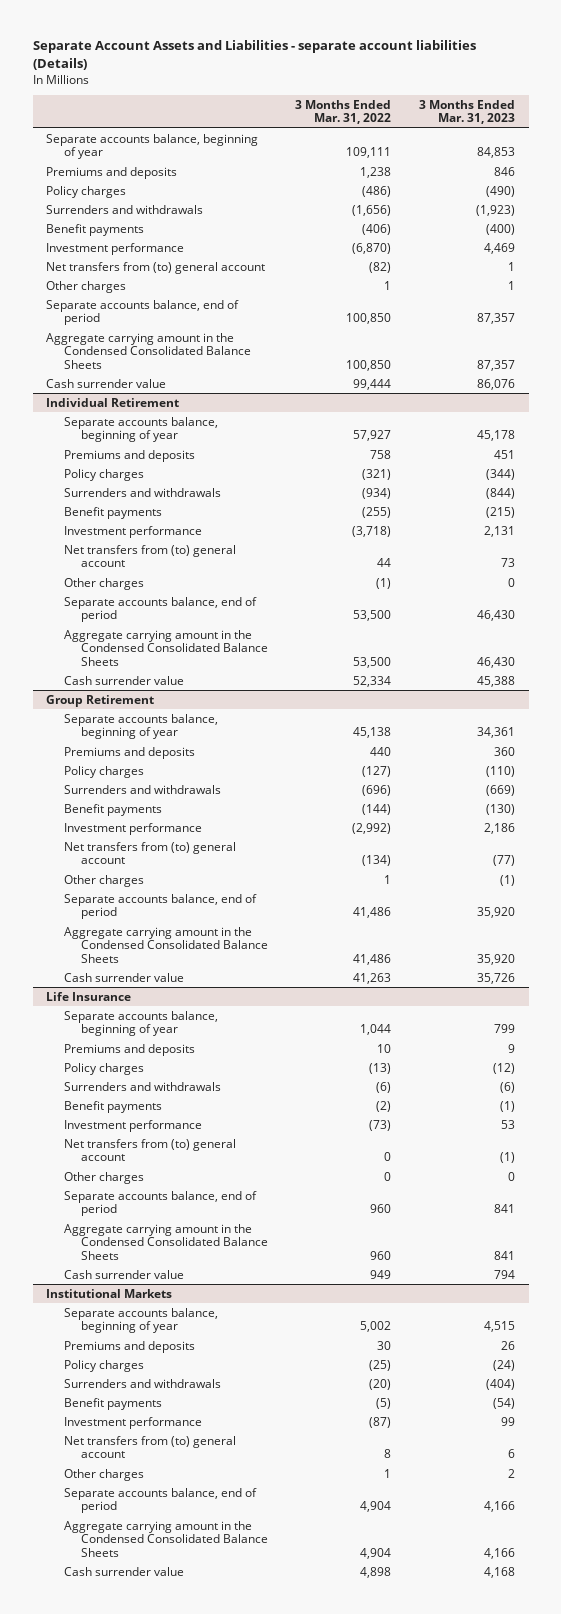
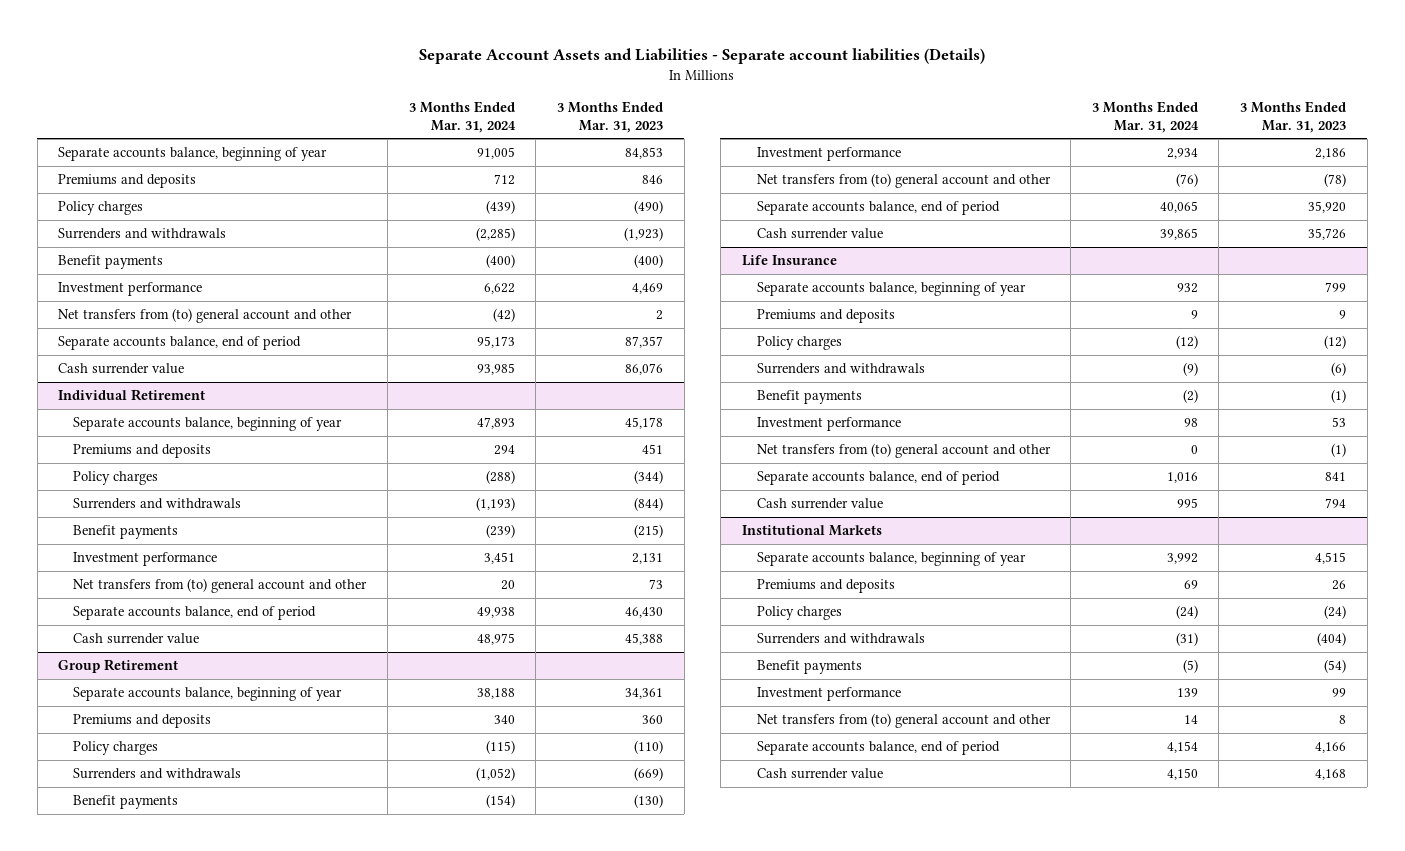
[32,40,476,71] Separate Account Assets and Liabilities - separate account liabilities (Details) -> [419,47,986,64] Separate Account Assets and Liabilities - Separate account liabilities (Details)
[295,99,392,125] 3 Months Ended Mar. 31, 2022 -> none
none -> [408,101,516,133] 3 Months Ended Mar. 31, 2024
[46,280,127,293] Other charges -> none
[46,261,266,274] Net transfers from (to) general account -> [58,308,353,324] Net transfers from (to) general account and other
[507,261,515,271] 1 -> [655,310,663,321] 2
[46,332,251,369] Aggregate carrying amount in the Condensed Consolidated Balance Sheets -> none
[63,577,144,590] Other charges -> none
[63,544,236,568] Net transfers from (to) general account -> [73,578,368,594] Net transfers from (to) general account and other
[63,629,268,666] Aggregate carrying amount in the Condensed Consolidated Balance Sheets -> none
[63,874,144,887] Other charges -> none
[63,841,236,865] Net transfers from (to) general account -> [756,173,1051,189] Net transfers from (to) general account and other
[492,855,515,867] (77) -> [1324,173,1347,188] (78)
[63,926,268,963] Aggregate carrying amount in the Condensed Consolidated Balance Sheets -> none
[63,1171,144,1184] Other charges -> none
[63,1138,236,1162] Net transfers from (to) general account -> [756,443,1051,459] Net transfers from (to) general account and other
[63,1223,268,1260] Aggregate carrying amount in the Condensed Consolidated Balance Sheets -> none
[63,1468,144,1481] Other charges -> none
[63,1435,236,1459] Net transfers from (to) general account -> [756,713,1051,729] Net transfers from (to) general account and other
[507,1449,515,1459] 6 -> [1339,715,1347,725] 8
[63,1520,268,1557] Aggregate carrying amount in the Condensed Consolidated Balance Sheets -> none

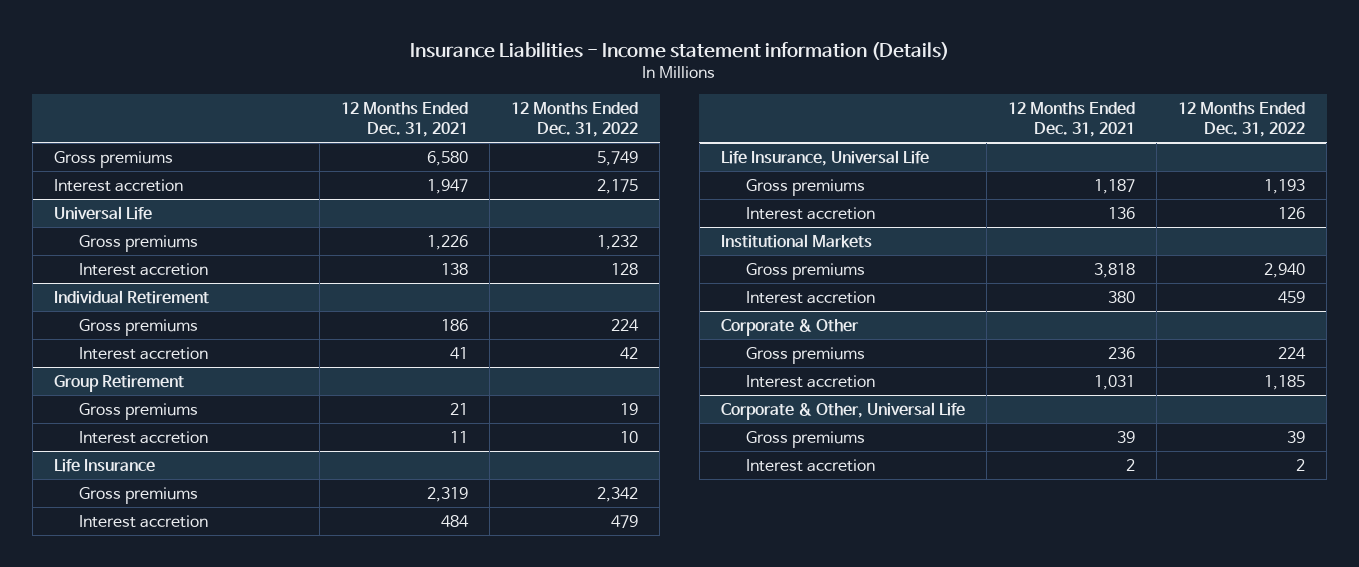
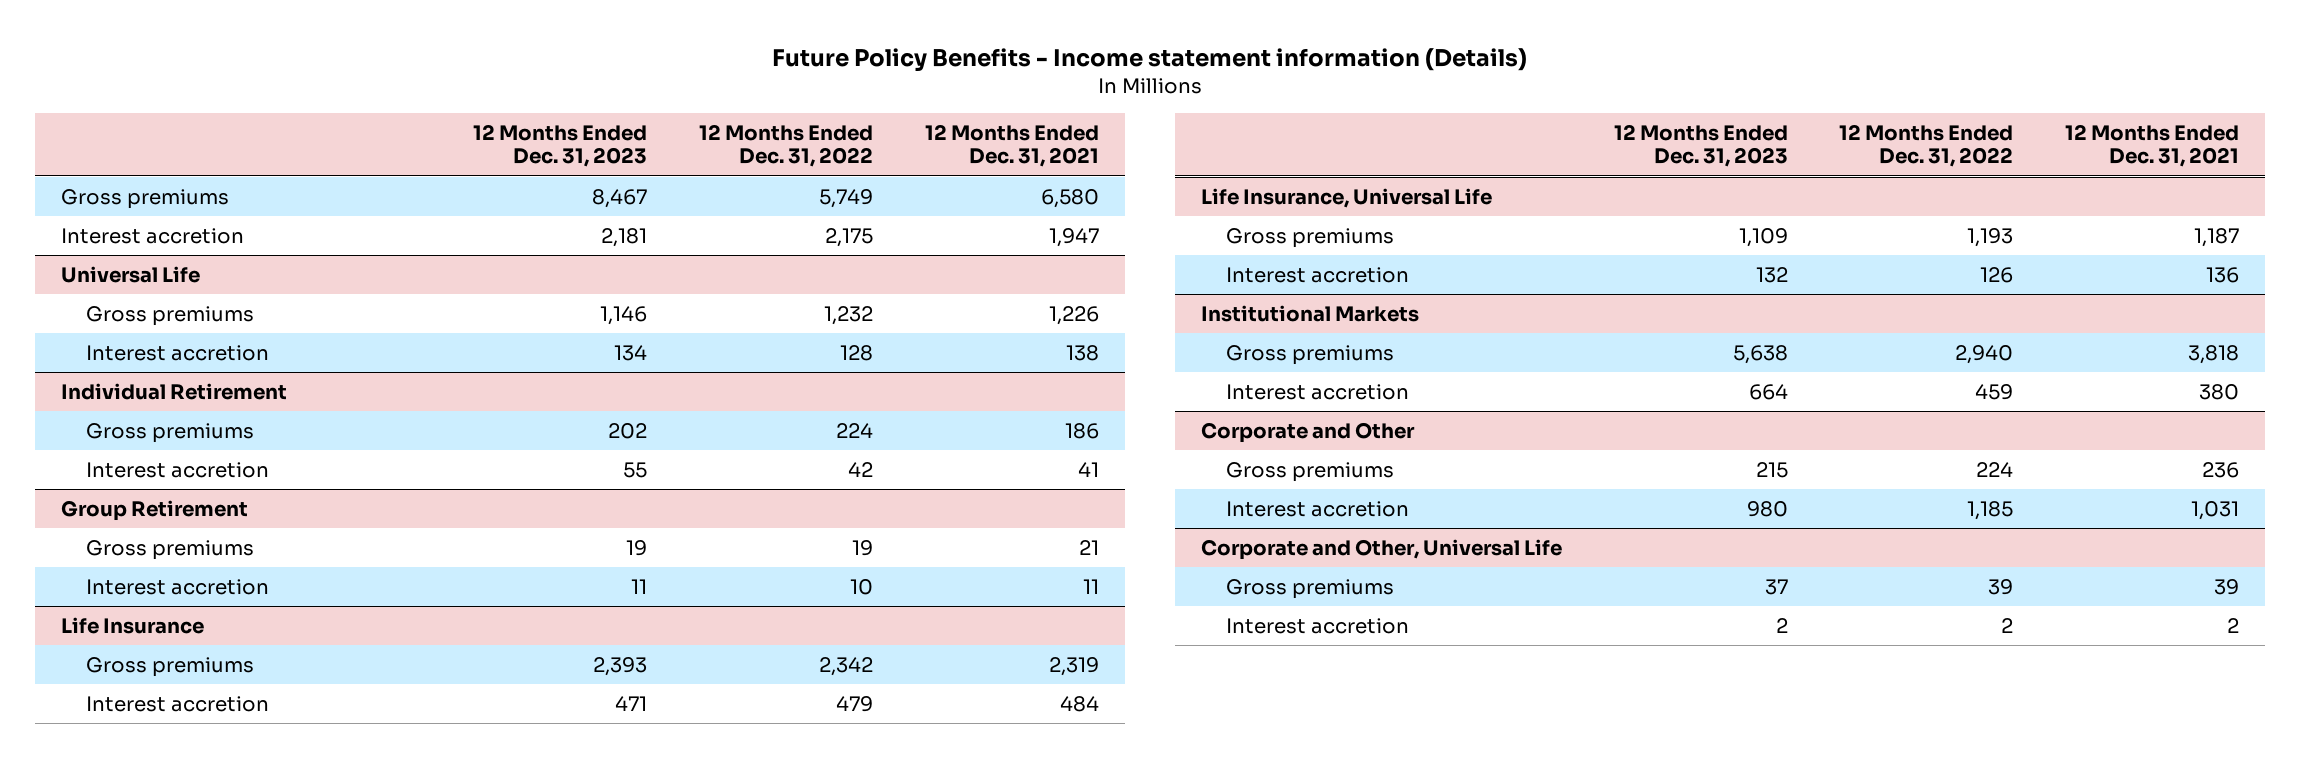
[410,41,950,60] Insurance Liabilities - Income statement information (Details) -> [771,48,1527,72] Future Policy Benefits - Income statement information (Details)
none -> [473,124,648,168] 12 Months Ended Dec. 31, 2023
[720,318,859,336] Corporate & Other -> [1200,421,1415,443] Corporate and Other
[720,401,965,420] Corporate & Other, Universal Life -> [1200,538,1562,560] Corporate and Other, Universal Life

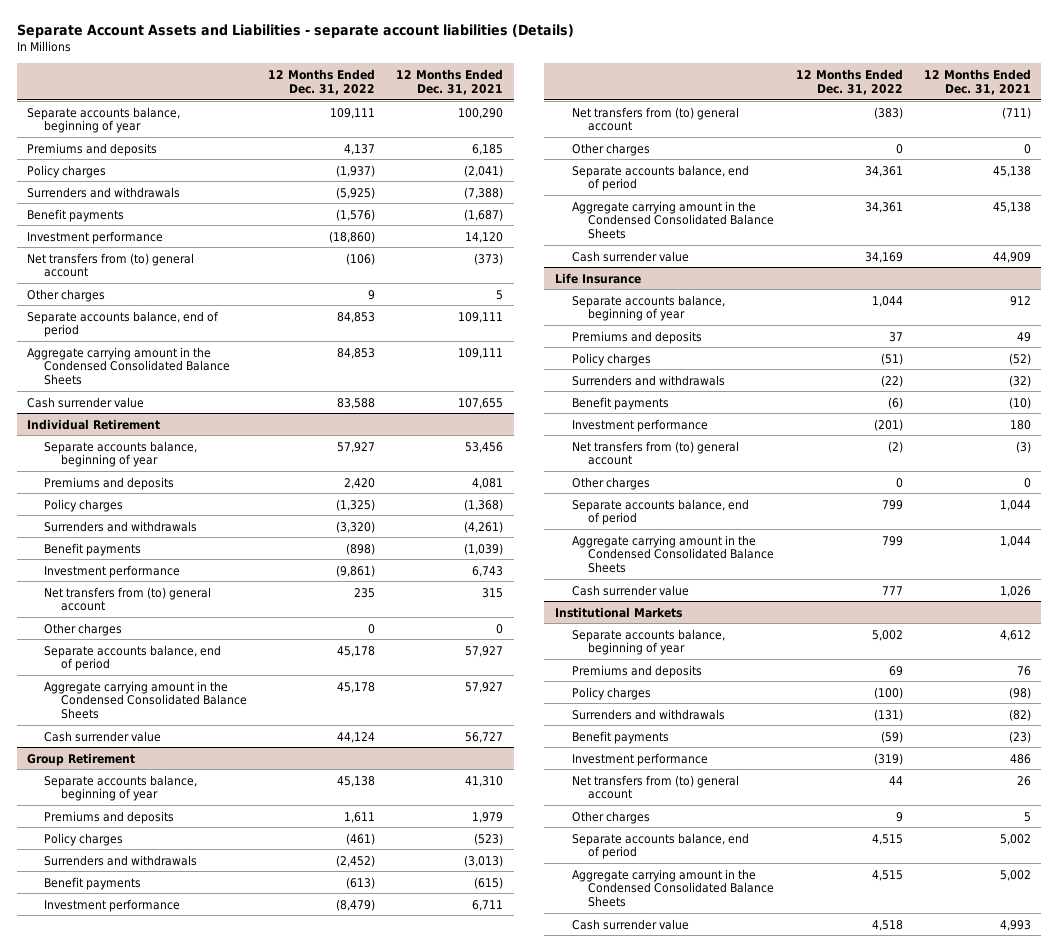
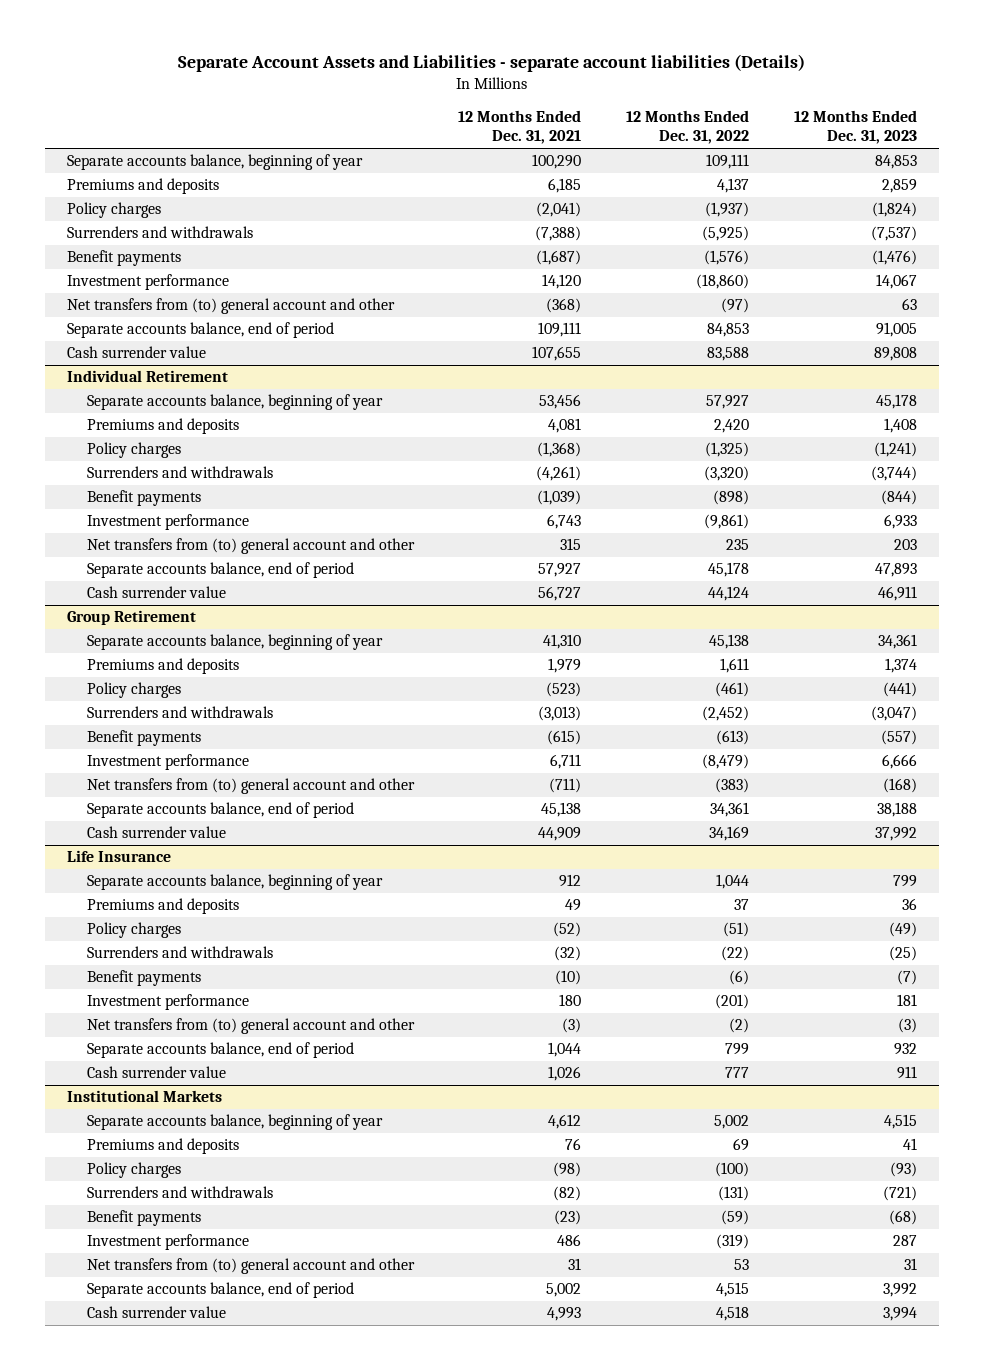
none -> [793,109,917,145] 12 Months Ended Dec. 31, 2023
[27,288,106,302] Other charges -> none
[27,252,195,278] Net transfers from (to) general account -> [66,298,395,315] Net transfers from (to) general account and other
[346,252,376,265] (106) -> [720,298,749,314] (97)
[474,252,504,265] (373) -> [546,298,582,314] (368)
[27,346,231,386] Aggregate carrying amount in the Condensed Consolidated Balance Sheets -> none
[44,622,123,636] Other charges -> none
[44,586,212,612] Net transfers from (to) general account -> [86,538,415,555] Net transfers from (to) general account and other
[44,680,248,720] Aggregate carrying amount in the Condensed Consolidated Balance Sheets -> none
[571,142,650,156] Other charges -> none
[571,106,739,132] Net transfers from (to) general account -> [86,778,415,795] Net transfers from (to) general account and other
[571,200,775,240] Aggregate carrying amount in the Condensed Consolidated Balance Sheets -> none
[571,476,650,490] Other charges -> none
[571,440,739,466] Net transfers from (to) general account -> [86,1018,415,1035] Net transfers from (to) general account and other
[571,534,775,574] Aggregate carrying amount in the Condensed Consolidated Balance Sheets -> none
[571,810,650,824] Other charges -> none
[571,774,739,800] Net transfers from (to) general account -> [86,1258,415,1275] Net transfers from (to) general account and other
[888,775,903,785] 44 -> [733,1259,749,1271] 53
[1016,775,1031,786] 26 -> [568,1258,582,1271] 31
[571,868,775,908] Aggregate carrying amount in the Condensed Consolidated Balance Sheets -> none

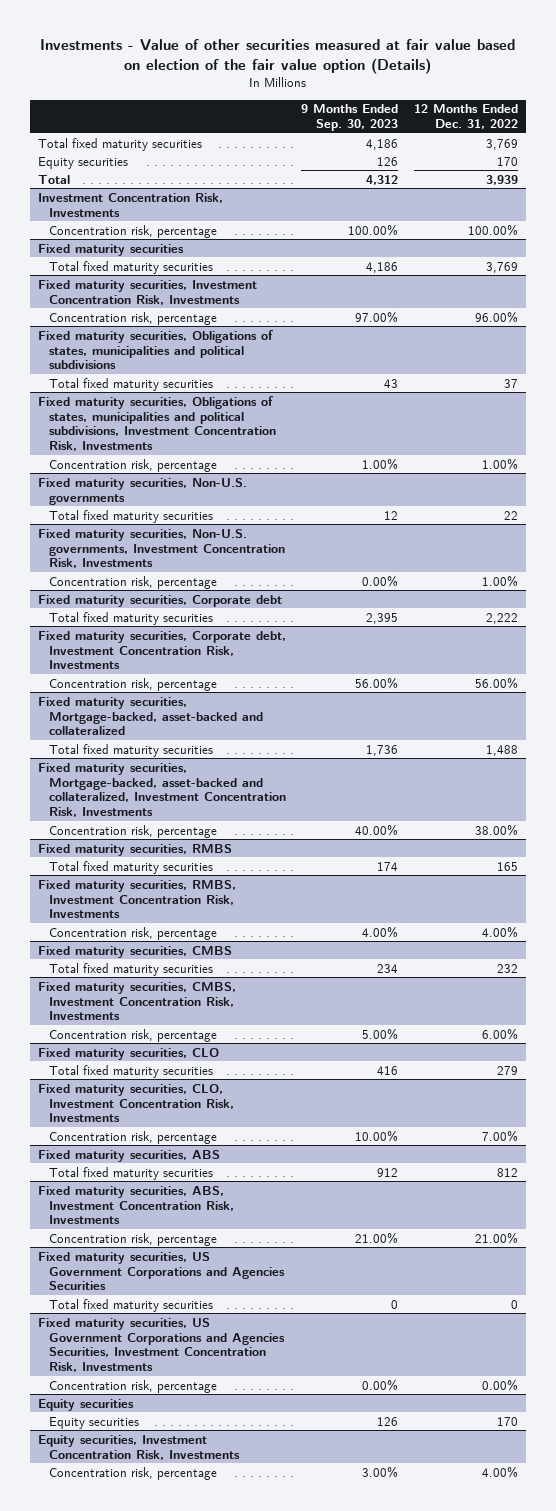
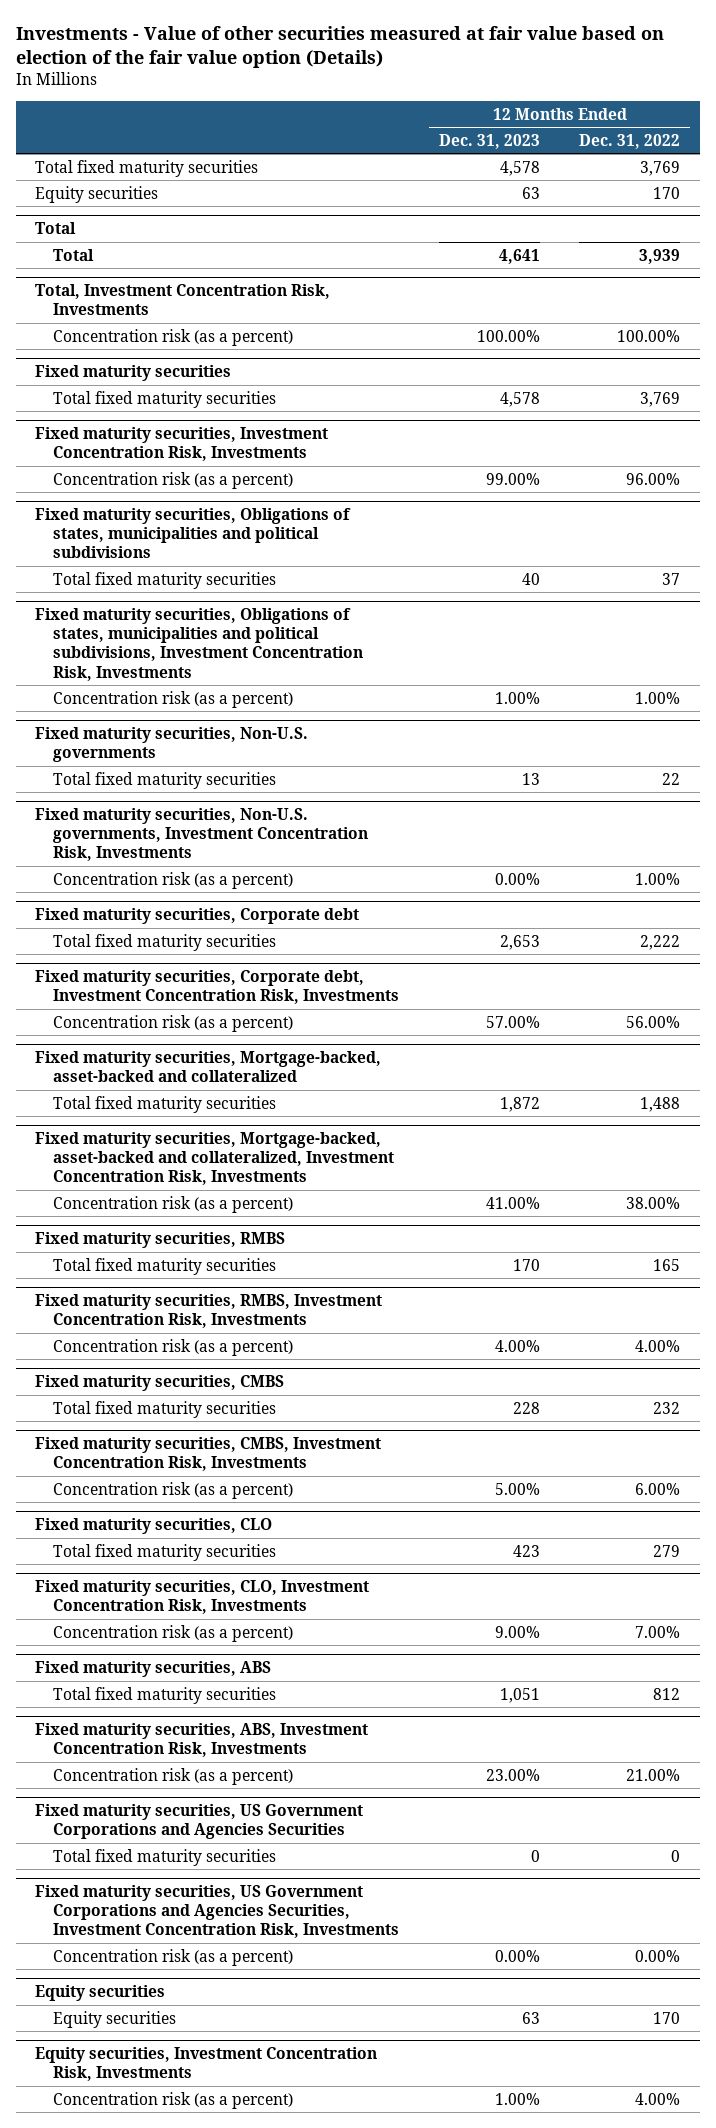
[301,104,399,132] 9 Months Ended Sep. 30, 2023 -> none
none -> [438,133,540,149] Dec. 31, 2023
none -> [35,222,77,235] Total
[37,192,223,217] Investment Concentration Risk, Investments -> [35,284,331,316] Total, Investment Concentration Risk, Investments
[48,224,217,238] Concentration risk, percentage -> [53,328,294,346] Concentration risk (as a percent)
[48,311,217,325] Concentration risk, percentage -> [53,471,294,489] Concentration risk (as a percent)
[48,458,217,472] Concentration risk, percentage -> [53,690,294,708] Concentration risk (as a percent)
[48,575,217,589] Concentration risk, percentage -> [53,871,294,889] Concentration risk (as a percent)
[48,677,217,691] Concentration risk, percentage -> [53,1014,294,1032] Concentration risk (as a percent)
[48,824,217,838] Concentration risk, percentage -> [53,1195,294,1213] Concentration risk (as a percent)
[48,926,217,940] Concentration risk, percentage -> [53,1338,294,1356] Concentration risk (as a percent)
[48,1028,217,1042] Concentration risk, percentage -> [53,1481,294,1499] Concentration risk (as a percent)
[48,1130,217,1144] Concentration risk, percentage -> [53,1624,294,1642] Concentration risk (as a percent)
[48,1232,217,1246] Concentration risk, percentage -> [53,1767,294,1785] Concentration risk (as a percent)
[48,1379,217,1393] Concentration risk, percentage -> [53,1948,294,1966] Concentration risk (as a percent)
[48,1466,217,1480] Concentration risk, percentage -> [53,2091,294,2109] Concentration risk (as a percent)

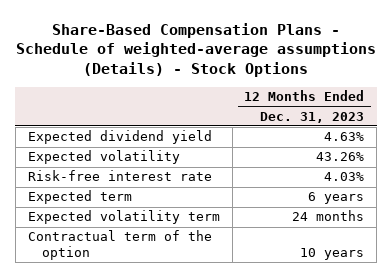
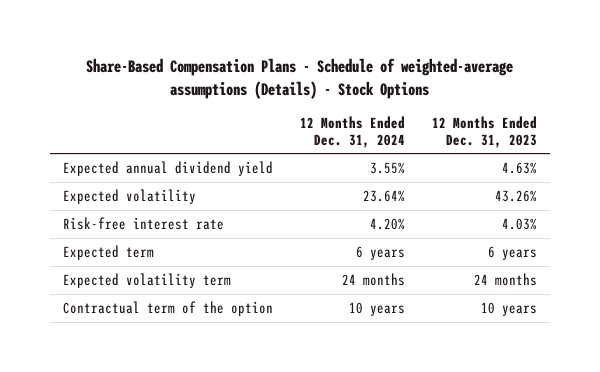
none -> [300,115,406,148] 12 Months Ended Dec. 31, 2024
[27,130,212,145] Expected dividend yield -> [63,160,274,176] Expected annual dividend yield

